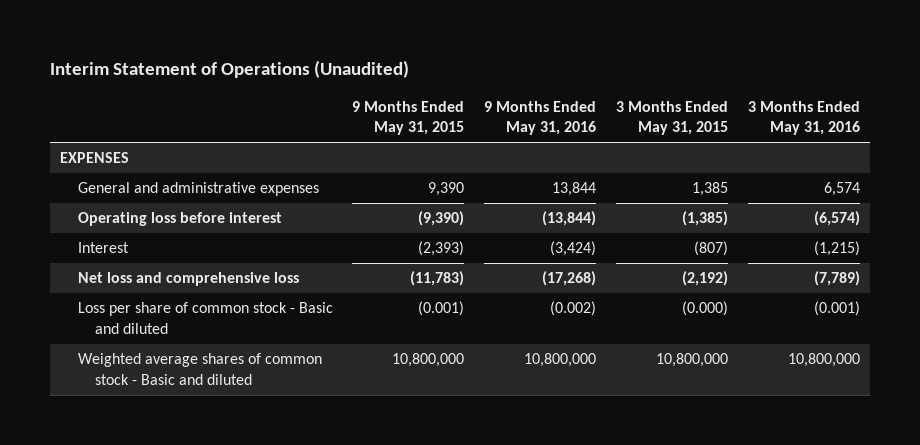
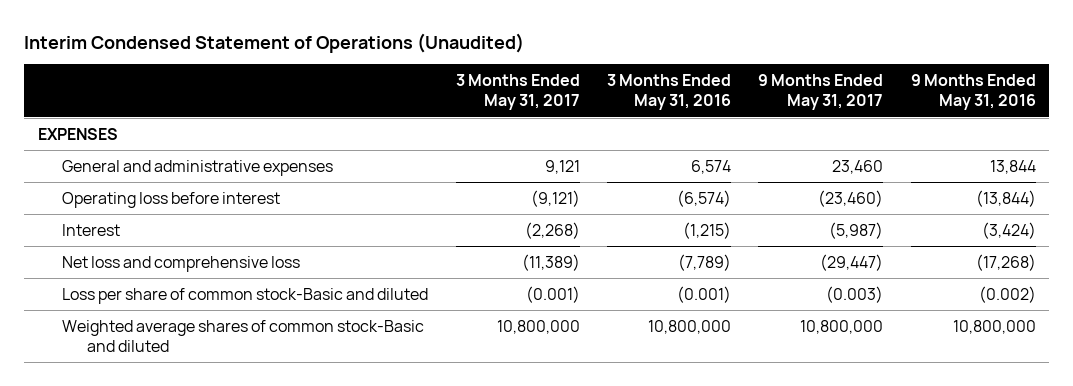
[50,60,410,79] Interim Statement of Operations (Unaudited) -> [23,32,524,53] Interim Condensed Statement of Operations (Unaudited)
[352,100,465,136] 9 Months Ended May 31, 2015 -> none
[616,100,729,136] 3 Months Ended May 31, 2015 -> none
none -> [455,74,580,111] 3 Months Ended May 31, 2017
none -> [758,74,884,111] 9 Months Ended May 31, 2017
[77,302,333,334] Loss per share of common stock - Basic and diluted -> [62,287,429,304] Loss per share of common stock-Basic and diluted
[77,353,322,385] Weighted average shares of common stock - Basic and diluted -> [62,319,425,353] Weighted average shares of common stock-Basic and diluted

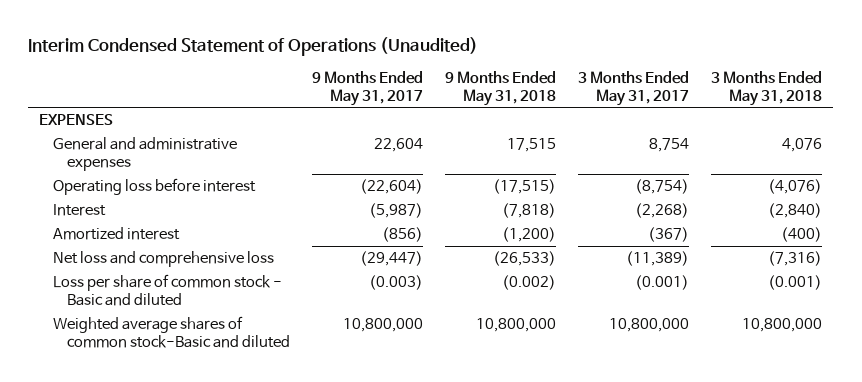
[606,74,731,111] 3 Months Ended May 31, 2016 -> none
[910,74,1036,111] 9 Months Ended May 31, 2016 -> none
none -> [445,70,557,106] 9 Months Ended May 31, 2018
none -> [711,70,823,106] 3 Months Ended May 31, 2018
[544,159,580,174] 9,121 -> [649,138,690,153] 8,754
[832,159,884,174] 23,460 -> [374,138,424,153] 22,604
[530,189,580,207] (9,121) -> [635,179,690,195] (8,754)
[818,189,884,207] (23,460) -> [360,179,424,195] (22,604)
none -> [53,227,181,241] Amortized interest
[62,287,429,304] Loss per share of common stock-Basic and diluted -> [53,274,283,307] Loss per share of common stock - Basic and diluted

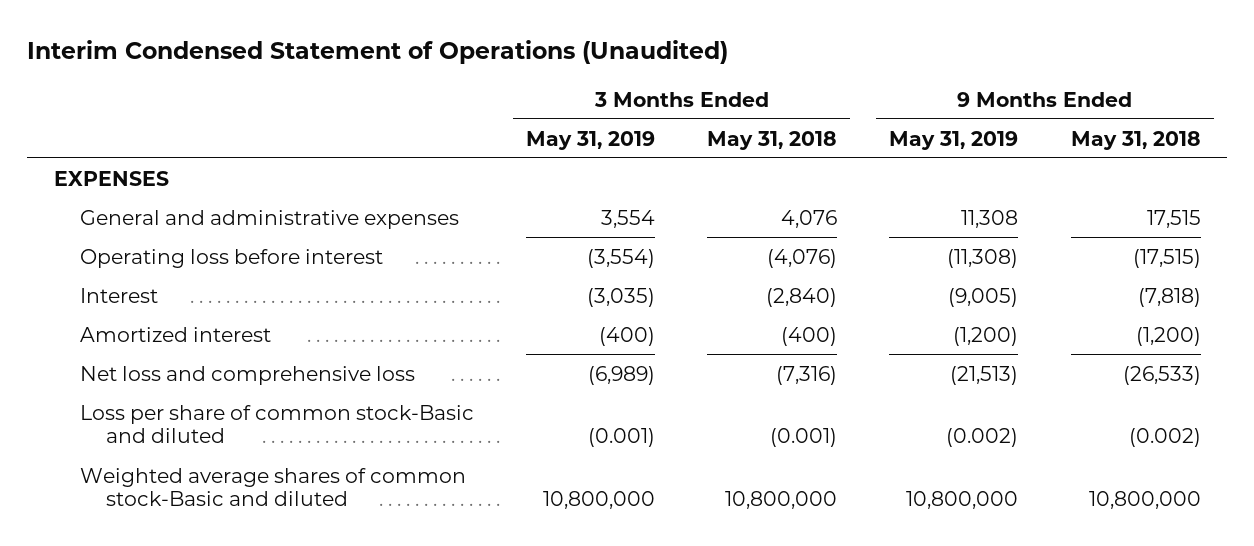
[312,70,424,106] 9 Months Ended May 31, 2017 -> none
[578,70,690,106] 3 Months Ended May 31, 2017 -> none
none -> [525,130,655,150] May 31, 2019
none -> [889,130,1019,150] May 31, 2019
[53,274,283,307] Loss per share of common stock - Basic and diluted -> [79,404,474,444] Loss per share of common stock-Basic and diluted

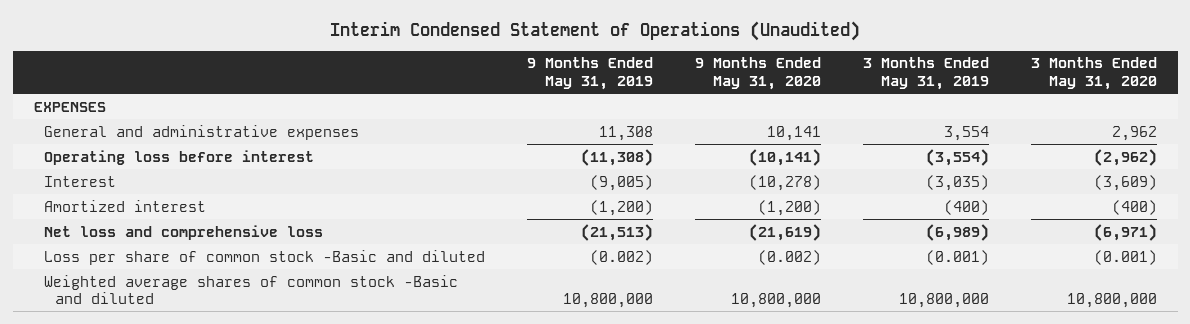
[707,130,838,150] May 31, 2018 -> none
[1070,130,1201,150] May 31, 2018 -> none
none -> [695,57,822,90] 9 Months Ended May 31, 2020
none -> [1030,57,1157,90] 3 Months Ended May 31, 2020
[79,404,474,444] Loss per share of common stock-Basic and diluted -> [44,249,486,265] Loss per share of common stock -Basic and diluted
[79,467,466,507] Weighted average shares of common stock-Basic and diluted -> [44,274,459,305] Weighted average shares of common stock -Basic and diluted

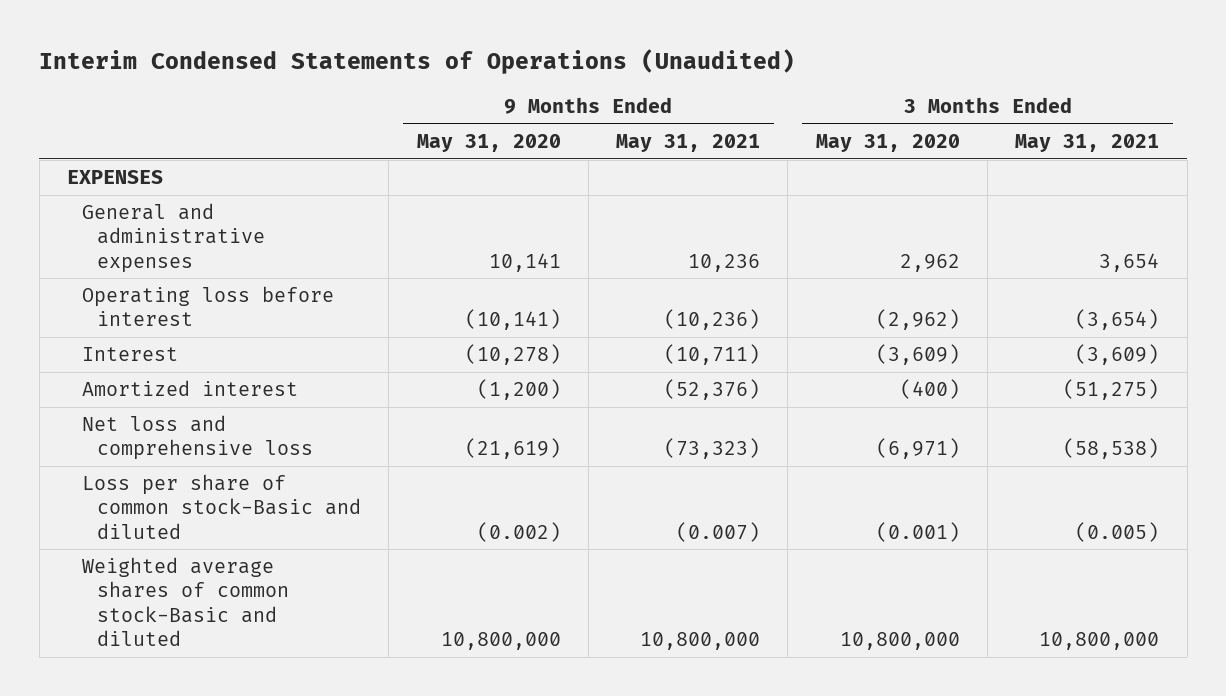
[330,20,861,41] Interim Condensed Statement of Operations (Unaudited) -> [39,49,796,75] Interim Condensed Statements of Operations (Unaudited)
[527,57,654,90] 9 Months Ended May 31, 2019 -> none
[862,57,989,90] 3 Months Ended May 31, 2019 -> none
none -> [616,133,761,152] May 31, 2021
none -> [1015,133,1160,152] May 31, 2021
[44,249,486,265] Loss per share of common stock -Basic and diluted -> [82,474,361,539] Loss per share of common stock-Basic and diluted
[44,274,459,305] Weighted average shares of common stock -Basic and diluted -> [82,557,289,646] Weighted average shares of common stock-Basic and diluted

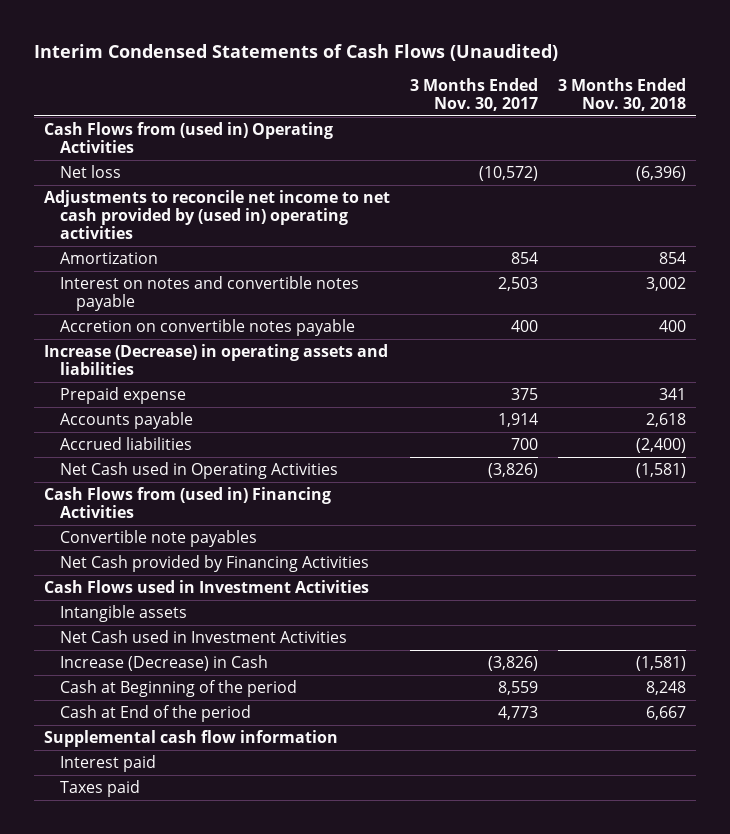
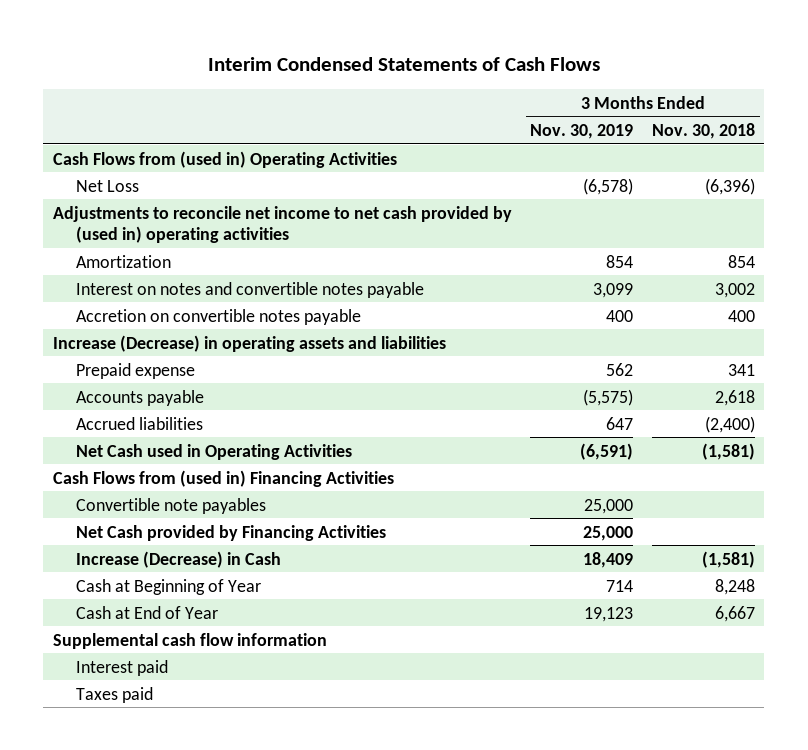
[33,43,558,61] Interim Condensed Statements of Cash Flows (Unaudited) -> [207,57,600,72] Interim Condensed Statements of Cash Flows
[409,77,538,111] 3 Months Ended Nov. 30, 2017 -> none
none -> [530,124,634,140] Nov. 30, 2019
[60,164,122,178] Net loss -> [75,179,139,192] Net Loss
[43,579,369,593] Cash Flows used in Investment Activities -> none
[60,604,188,622] Intangible assets -> none
[60,629,348,643] Net Cash used in Investment Activities -> none
[60,679,298,697] Cash at Beginning of the period -> [75,578,261,595] Cash at Beginning of Year
[60,704,252,722] Cash at End of the period -> [75,605,218,619] Cash at End of Year

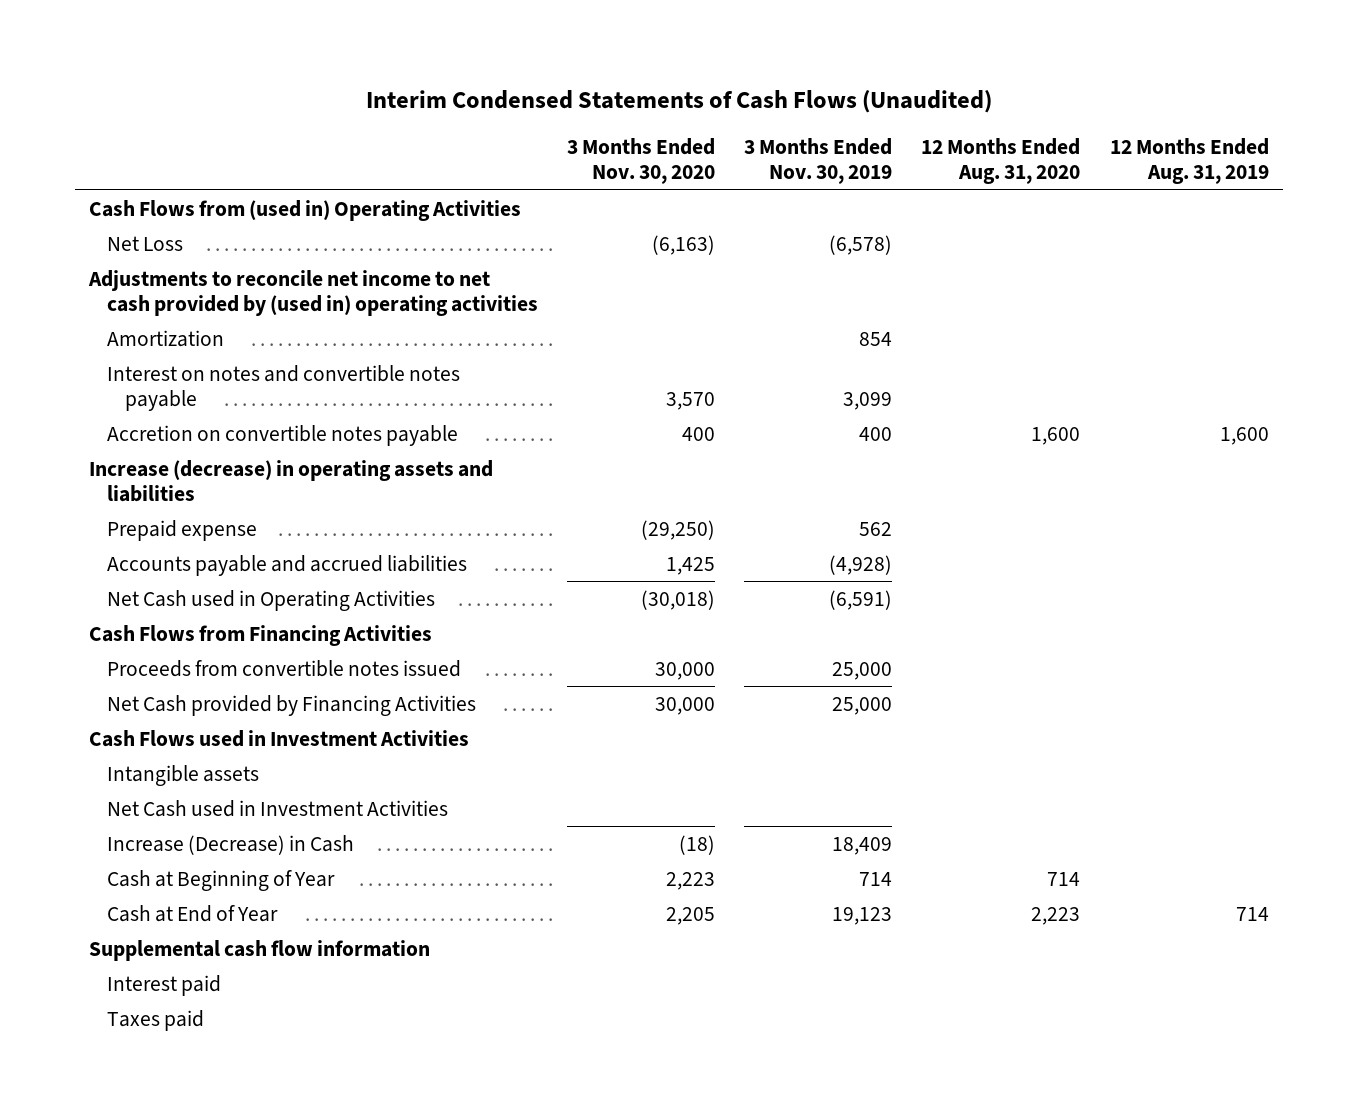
[207,57,600,72] Interim Condensed Statements of Cash Flows -> [365,90,992,114] Interim Condensed Statements of Cash Flows (Unaudited)
[651,123,755,140] Nov. 30, 2018 -> none
none -> [567,138,716,185] 3 Months Ended Nov. 30, 2020
none -> [921,138,1081,185] 12 Months Ended Aug. 31, 2020
none -> [1109,138,1269,185] 12 Months Ended Aug. 31, 2019
[52,334,446,352] Increase (Decrease) in operating assets and liabilities -> [89,459,494,502] Increase (decrease) in operating assets and liabilities
[75,389,204,406] Accounts payable -> none
[75,416,203,430] Accrued liabilities -> none
none -> [106,554,467,576] Accounts payable and accrued liabilities
[52,469,394,487] Cash Flows from (used in) Financing Activities -> [89,624,433,646] Cash Flows from Financing Activities
[75,497,266,514] Convertible note payables -> [106,659,461,677] Proceeds from convertible notes issued
none -> [89,729,470,747] Cash Flows used in Investment Activities
none -> [106,764,259,786] Intangible assets
none -> [106,799,448,817] Net Cash used in Investment Activities

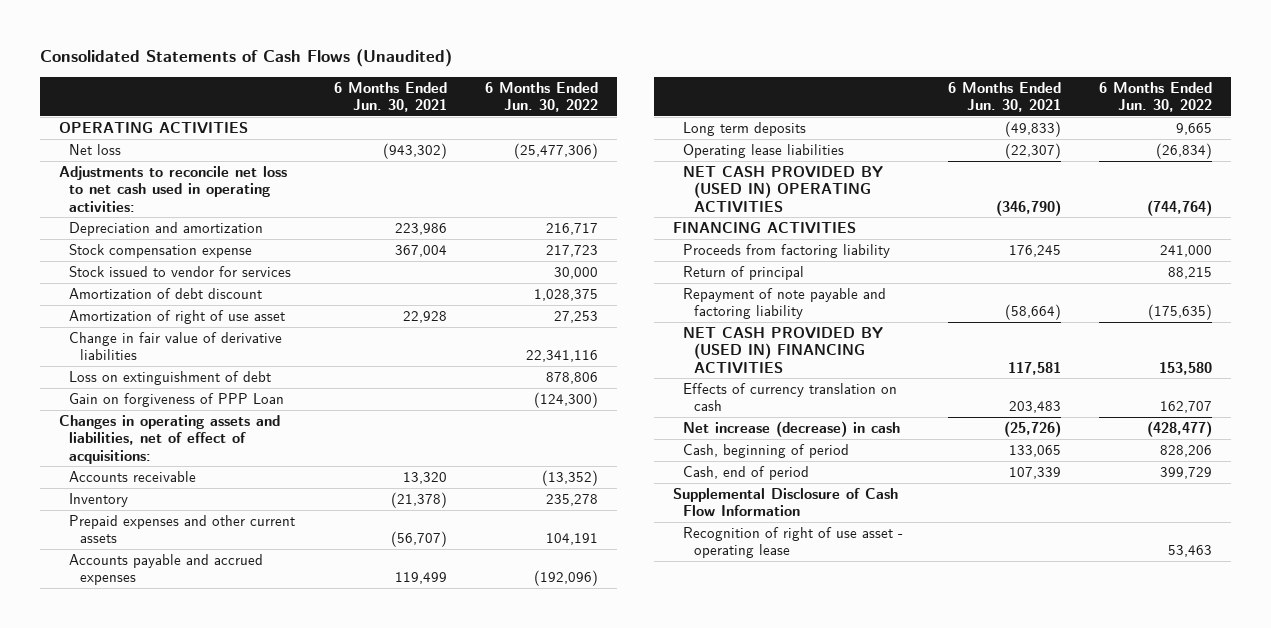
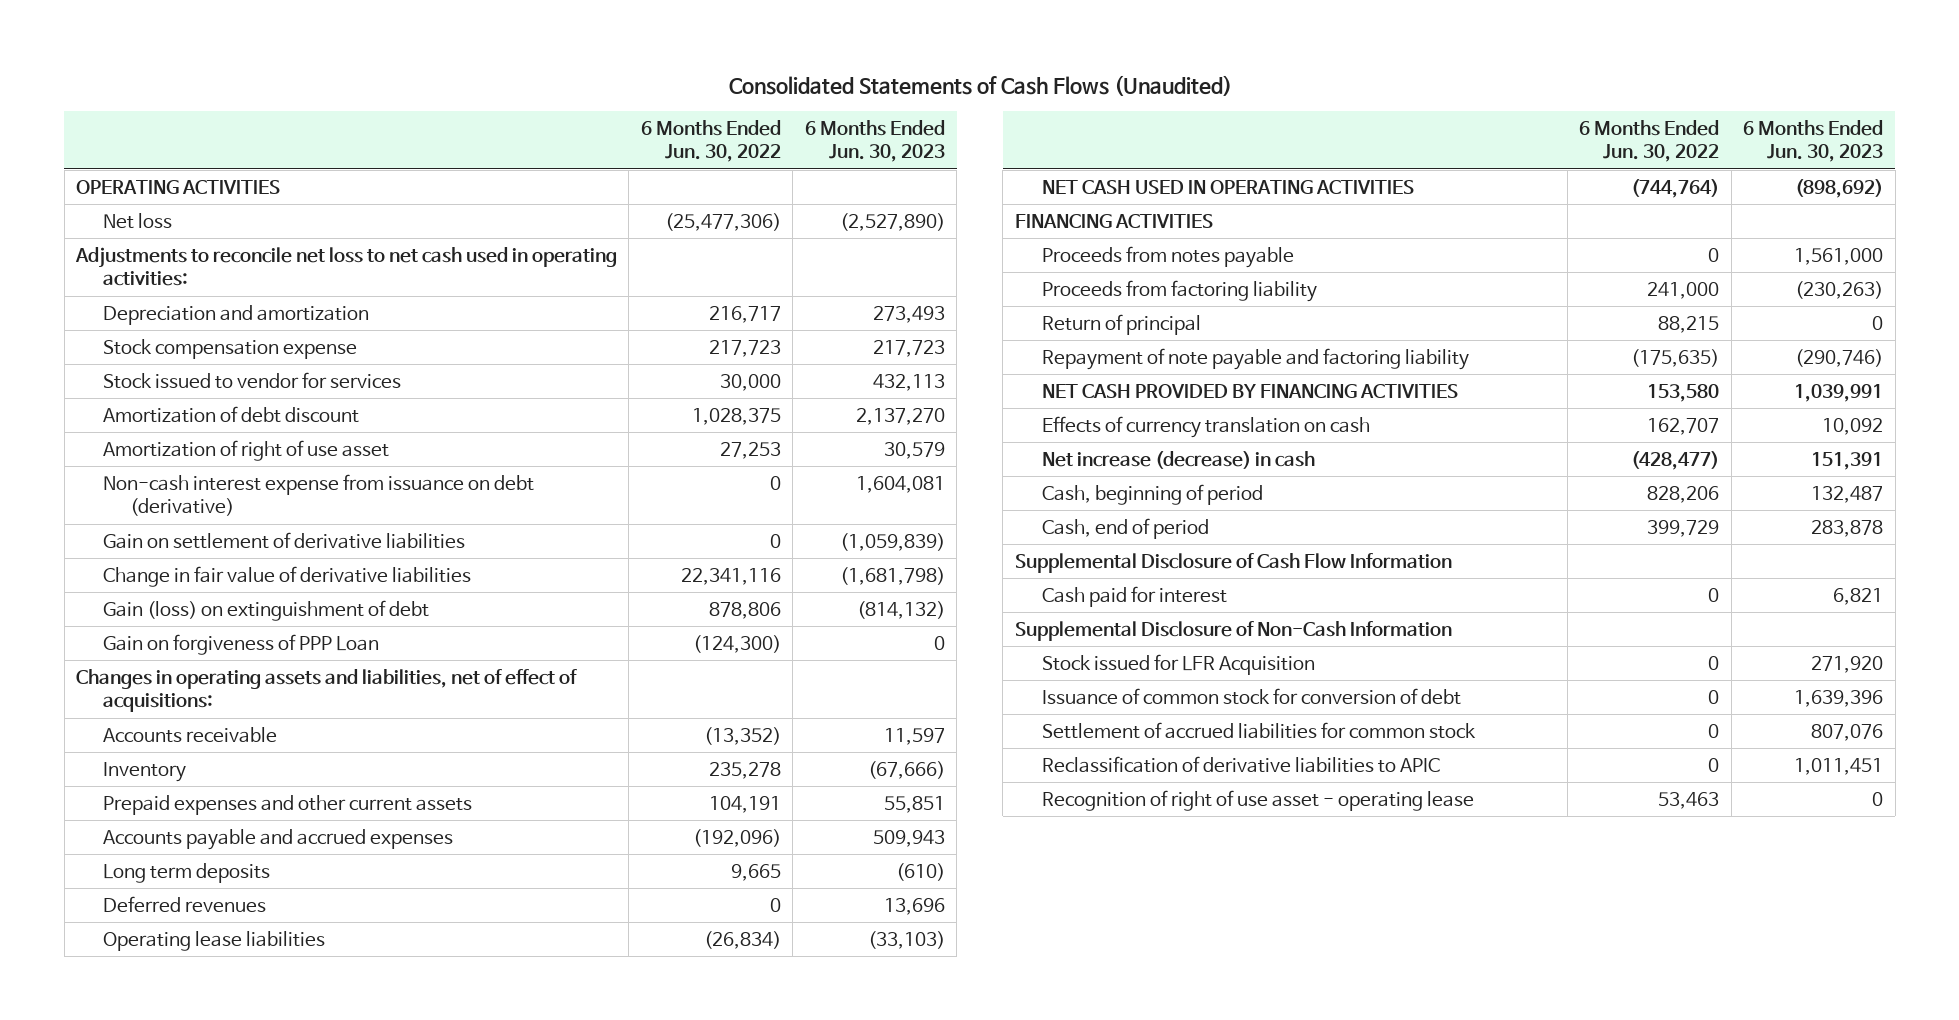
[333,81,447,113] 6 Months Ended Jun. 30, 2021 -> none
none -> [804,119,945,163] 6 Months Ended Jun. 30, 2023
none -> [103,473,535,517] Non-cash interest expense from issuance on debt (derivative)
none -> [103,531,466,549] Gain on settlement of derivative liabilities
[69,370,272,385] Loss on extinguishment of debt -> [103,599,430,621] Gain (loss) on extinguishment of debt
none -> [103,895,267,913] Deferred revenues
[683,165,884,213] NET CASH PROVIDED BY (USED IN) OPERATING ACTIVITIES -> [1041,179,1414,194] NET CASH USED IN OPERATING ACTIVITIES
none -> [1041,245,1294,268] Proceeds from notes payable
[683,326,884,374] NET CASH PROVIDED BY (USED IN) FINANCING ACTIVITIES -> [1041,383,1458,398] NET CASH PROVIDED BY FINANCING ACTIVITIES
none -> [1041,585,1227,607] Cash paid for interest
none -> [1014,620,1452,641] Supplemental Disclosure of Non-Cash Information
none -> [1041,653,1315,675] Stock issued for LFR Acquisition
none -> [1041,687,1461,705] Issuance of common stock for conversion of debt
none -> [1041,721,1476,739] Settlement of accrued liabilities for common stock
none -> [1041,755,1440,773] Reclassification of derivative liabilities to APIC

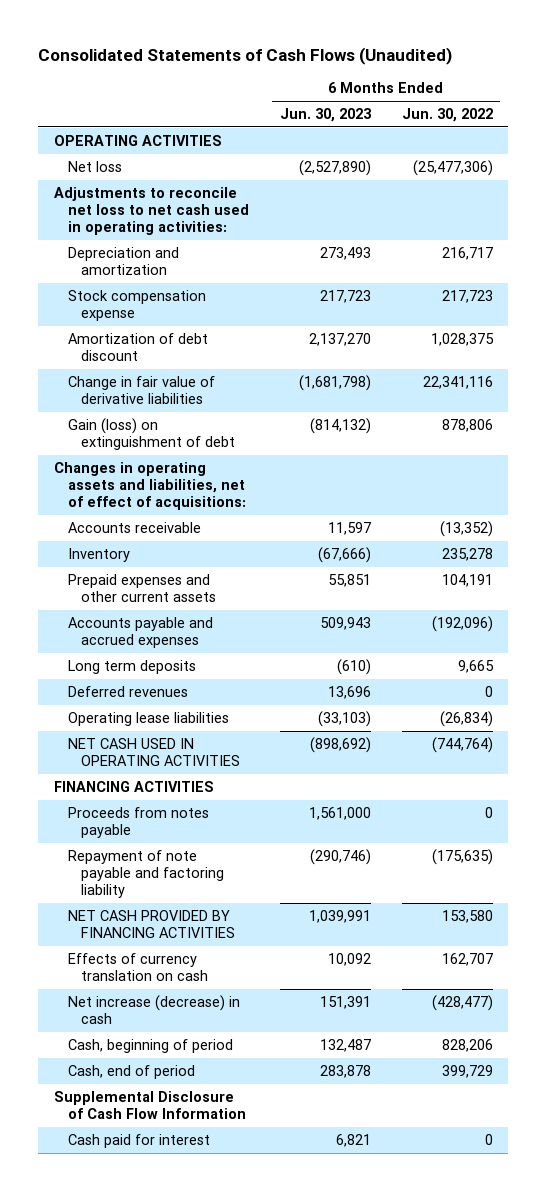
[103,371,402,389] Stock issued to vendor for services -> none
[103,439,390,461] Amortization of right of use asset -> none
[103,473,535,517] Non-cash interest expense from issuance on debt (derivative) -> none
[103,531,466,549] Gain on settlement of derivative liabilities -> none
[103,633,380,655] Gain on forgiveness of PPP Loan -> none
[1041,279,1317,302] Proceeds from factoring liability -> none
[1041,313,1201,335] Return of principal -> none
[1014,620,1452,641] Supplemental Disclosure of Non-Cash Information -> none
[1041,653,1315,675] Stock issued for LFR Acquisition -> none
[1041,687,1461,705] Issuance of common stock for conversion of debt -> none
[1041,721,1476,739] Settlement of accrued liabilities for common stock -> none
[1041,755,1440,773] Reclassification of derivative liabilities to APIC -> none
[1041,789,1474,811] Recognition of right of use asset - operating lease -> none

